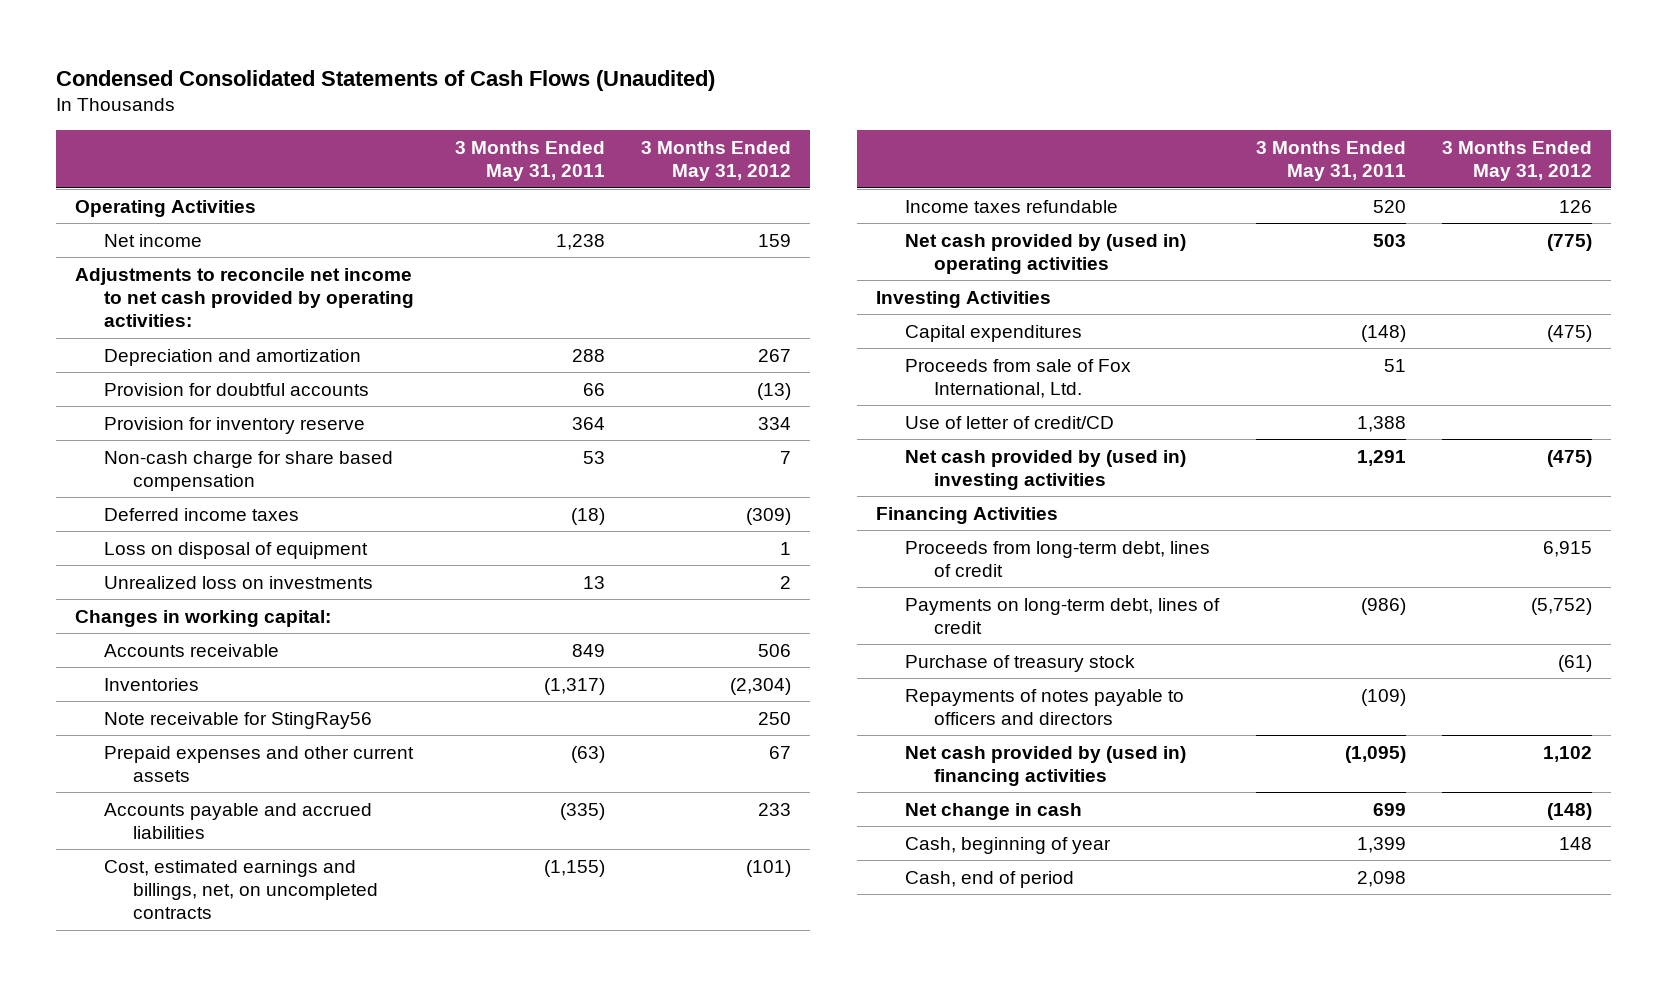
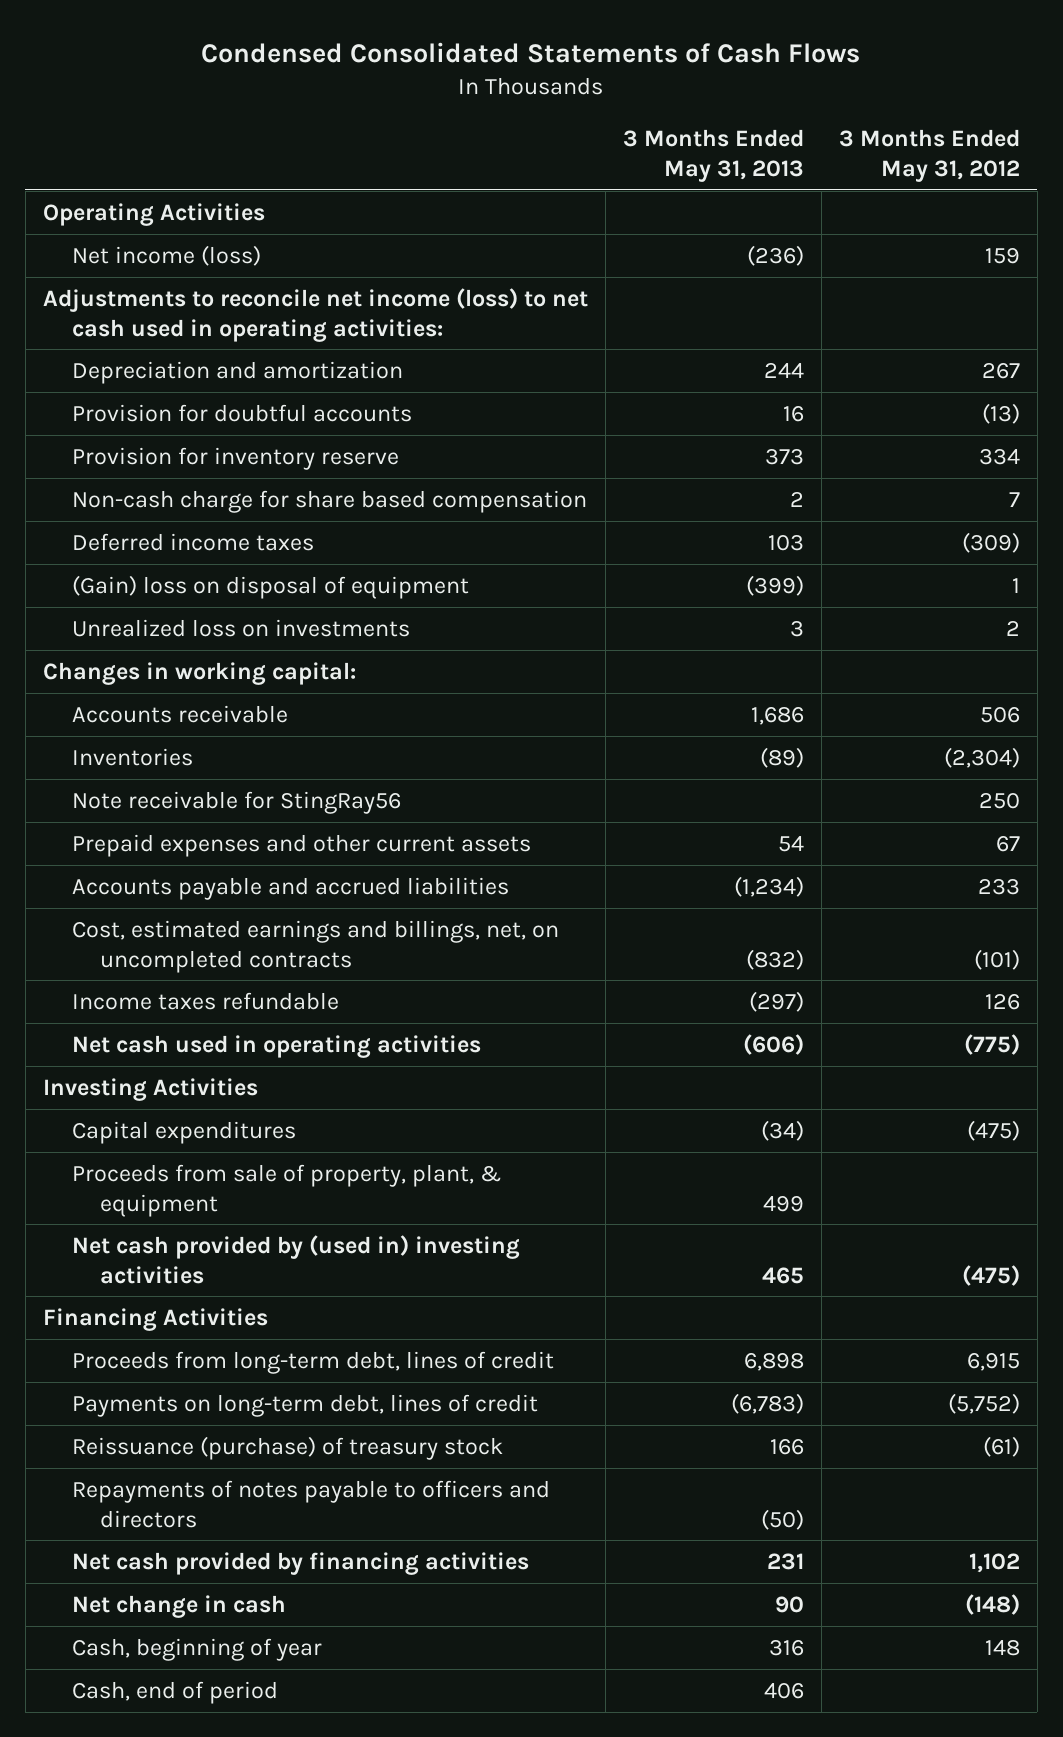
[56,69,716,91] Condensed Consolidated Statements of Cash Flows (Unaudited) -> [201,41,861,63] Condensed Consolidated Statements of Cash Flows
[454,141,605,182] 3 Months Ended May 31, 2011 -> none
none -> [622,129,804,182] 3 Months Ended May 31, 2013
[104,233,203,247] Net income -> [71,244,261,266] Net income (loss)
[74,267,415,328] Adjustments to reconcile net income to net cash provided by operating activities: -> [42,287,588,342] Adjustments to reconcile net income (loss) to net cash used in operating activities:
[104,541,369,559] Loss on disposal of equipment -> [71,574,469,599] (Gain) loss on disposal of equipment
[904,233,1186,274] Net cash provided by (used in) operating activities -> [71,1034,481,1058] Net cash used in operating activities
[904,358,1131,398] Proceeds from sale of Fox International, Ltd. -> none
[904,415,1114,429] Use of letter of credit/CD -> none
none -> [71,1163,501,1217] Proceeds from sale of property, plant, & equipment
[904,654,1135,672] Purchase of treasury stock -> [71,1435,503,1460] Reissuance (purchase) of treasury stock
[904,745,1186,786] Net cash provided by (used in) financing activities -> [71,1551,529,1575] Net cash provided by financing activities

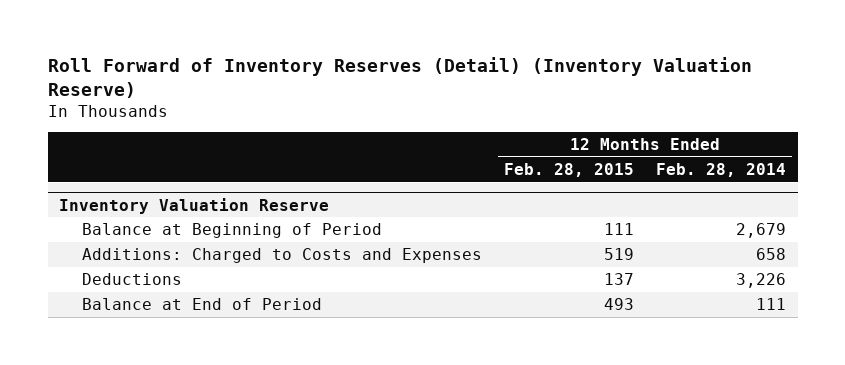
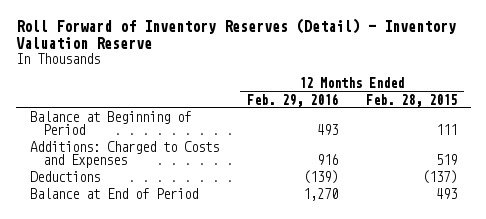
[47,56,752,98] Roll Forward of Inventory Reserves (Detail) (Inventory Valuation Reserve) -> [15,18,456,50] Roll Forward of Inventory Reserves (Detail) - Inventory Valuation Reserve
[656,162,787,177] Feb. 28, 2014 -> none
none -> [246,92,338,107] Feb. 29, 2016
[59,197,330,214] Inventory Valuation Reserve -> none
[603,272,634,285] 137 -> [421,170,457,185] (137)

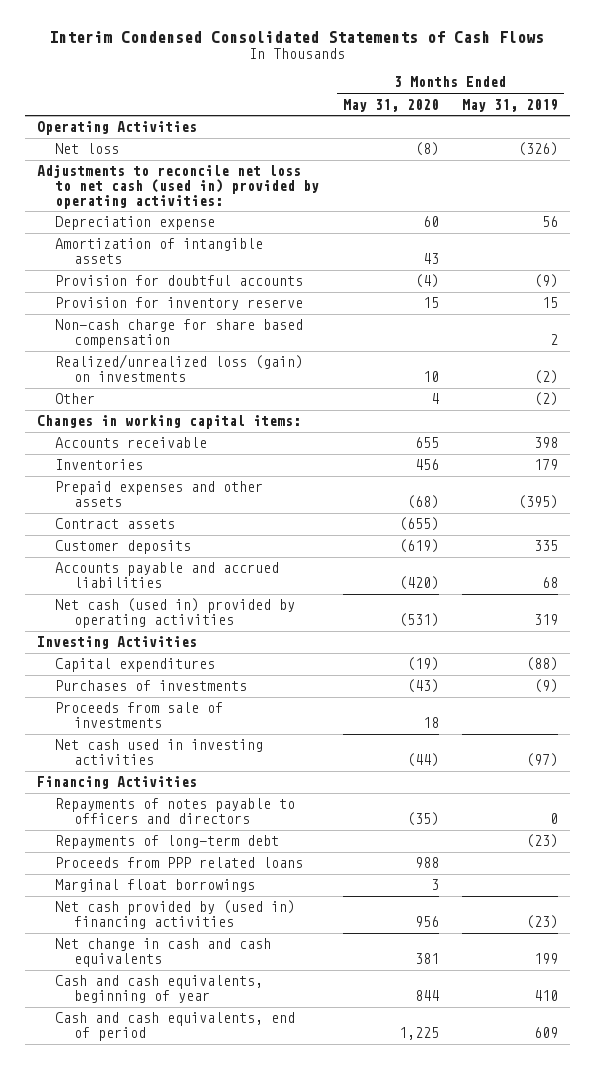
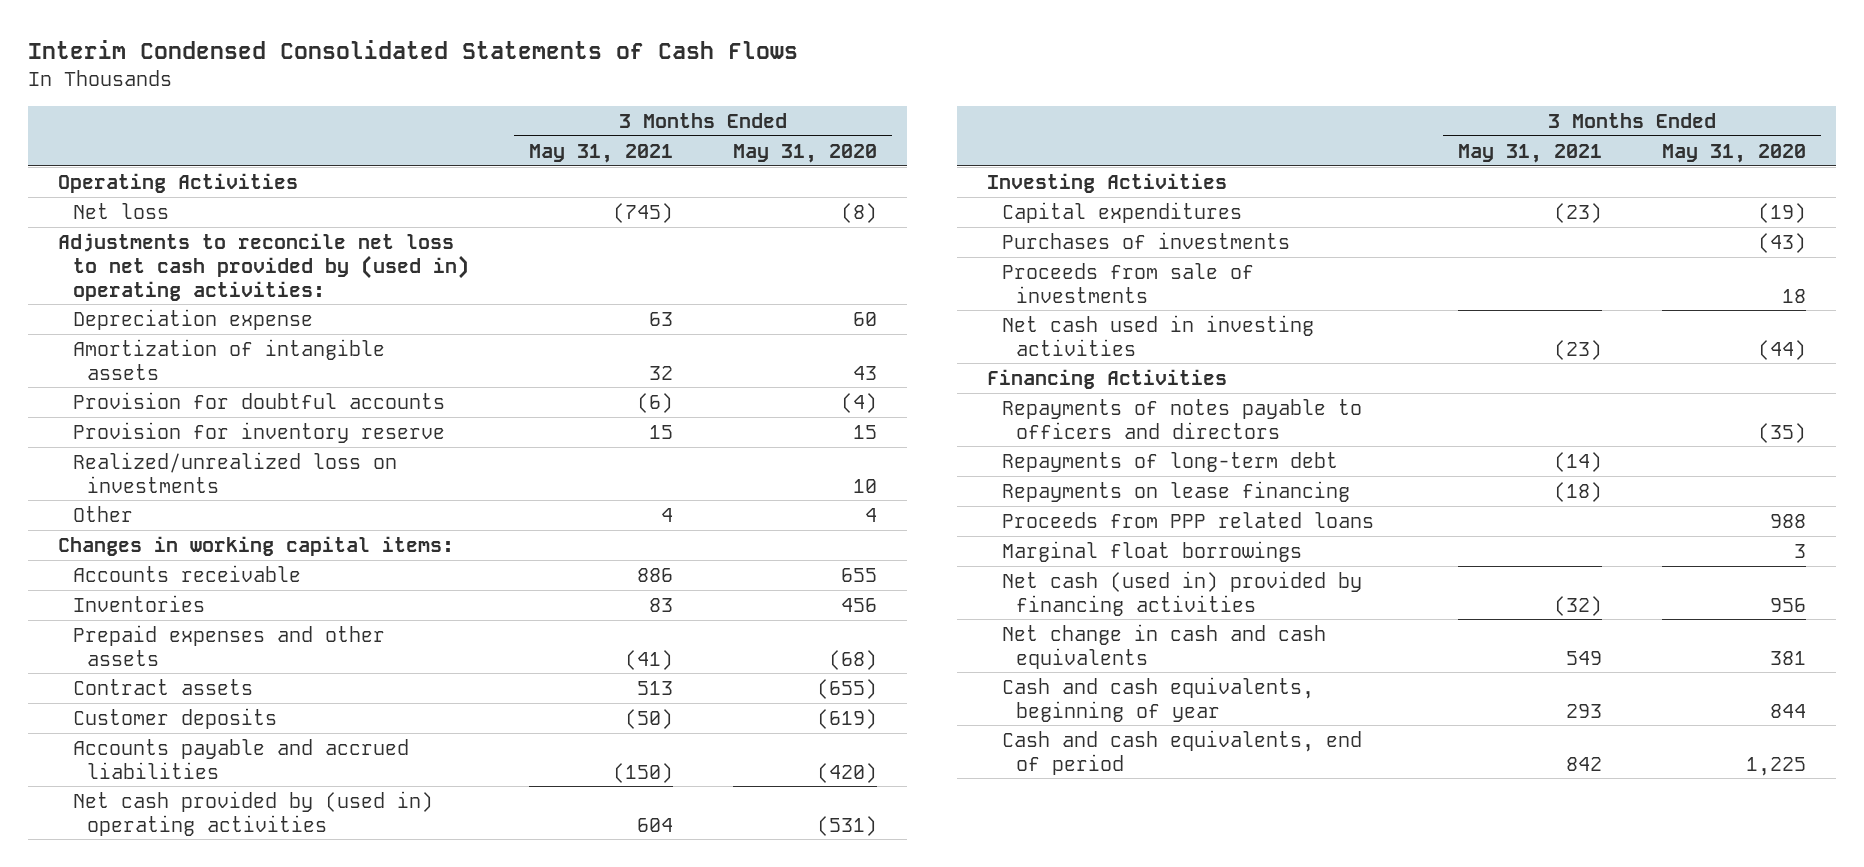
[462,98,559,112] May 31, 2019 -> none
none -> [528,143,673,163] May 31, 2021
[36,165,320,209] Adjustments to reconcile net loss to net cash (used in) provided by operating activities: -> [58,232,469,301] Adjustments to reconcile net loss to net cash provided by (used in) operating activities:
[55,319,304,348] Non-cash charge for share based compensation -> none
[55,354,304,382] Realized/unrealized loss (gain) on investments -> [72,451,397,493] Realized/unrealized loss on investments
[55,598,296,628] Net cash (used in) provided by operating activities -> [72,790,433,836] Net cash provided by (used in) operating activities
none -> [1001,480,1350,502] Repayments on lease financing
[55,900,296,929] Net cash provided by (used in) financing activities -> [1001,570,1362,616] Net cash (used in) provided by financing activities

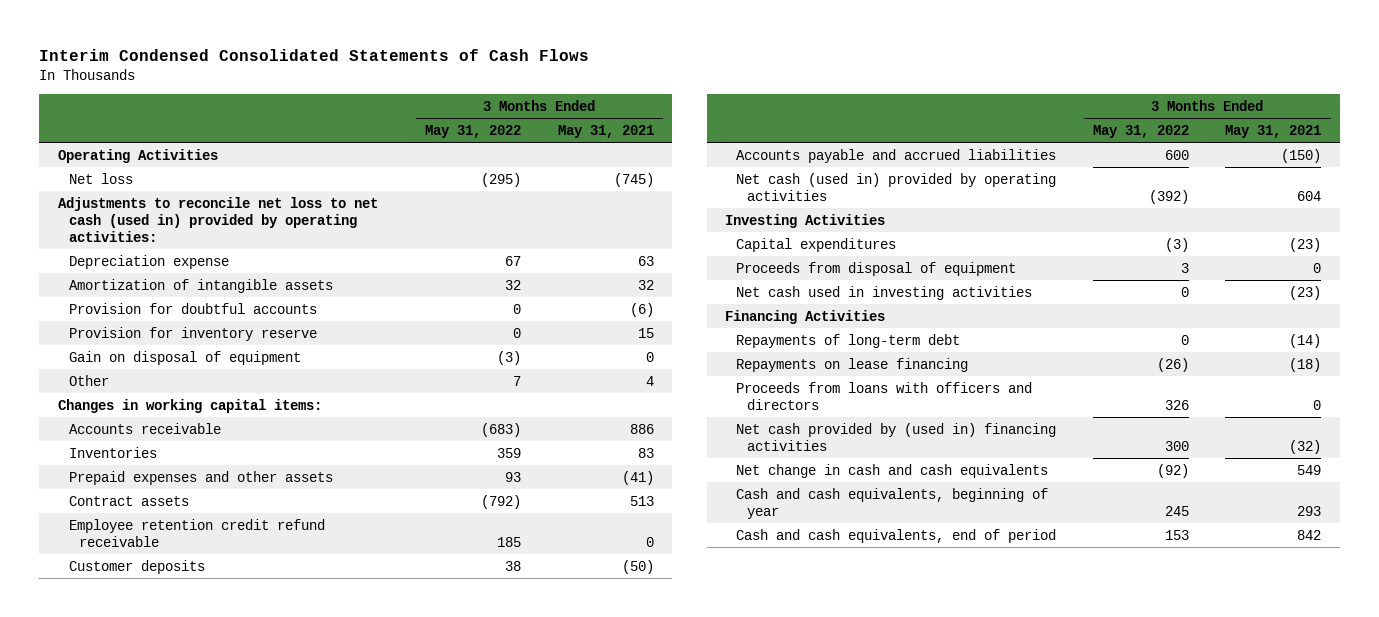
[732,143,877,163] May 31, 2020 -> none
none -> [425,124,522,138] May 31, 2022
[58,232,469,301] Adjustments to reconcile net loss to net cash provided by (used in) operating activities: -> [57,196,378,242] Adjustments to reconcile net loss to net cash (used in) provided by operating activities:
[72,451,397,493] Realized/unrealized loss on investments -> none
none -> [68,350,301,365] Gain on disposal of equipment
none -> [68,518,325,547] Employee retention credit refund receivable
[72,790,433,836] Net cash provided by (used in) operating activities -> [736,172,1057,201] Net cash (used in) provided by operating activities
[1001,231,1290,249] Purchases of investments -> none
[1001,262,1254,303] Proceeds from sale of investments -> none
none -> [736,261,1017,276] Proceeds from disposal of equipment
[1001,398,1362,439] Repayments of notes payable to officers and directors -> none
[1001,511,1374,528] Proceeds from PPP related loans -> none
[1001,540,1302,562] Marginal float borrowings -> none
none -> [736,381,1033,410] Proceeds from loans with officers and directors
[1001,570,1362,616] Net cash (used in) provided by financing activities -> [736,422,1057,451] Net cash provided by (used in) financing activities

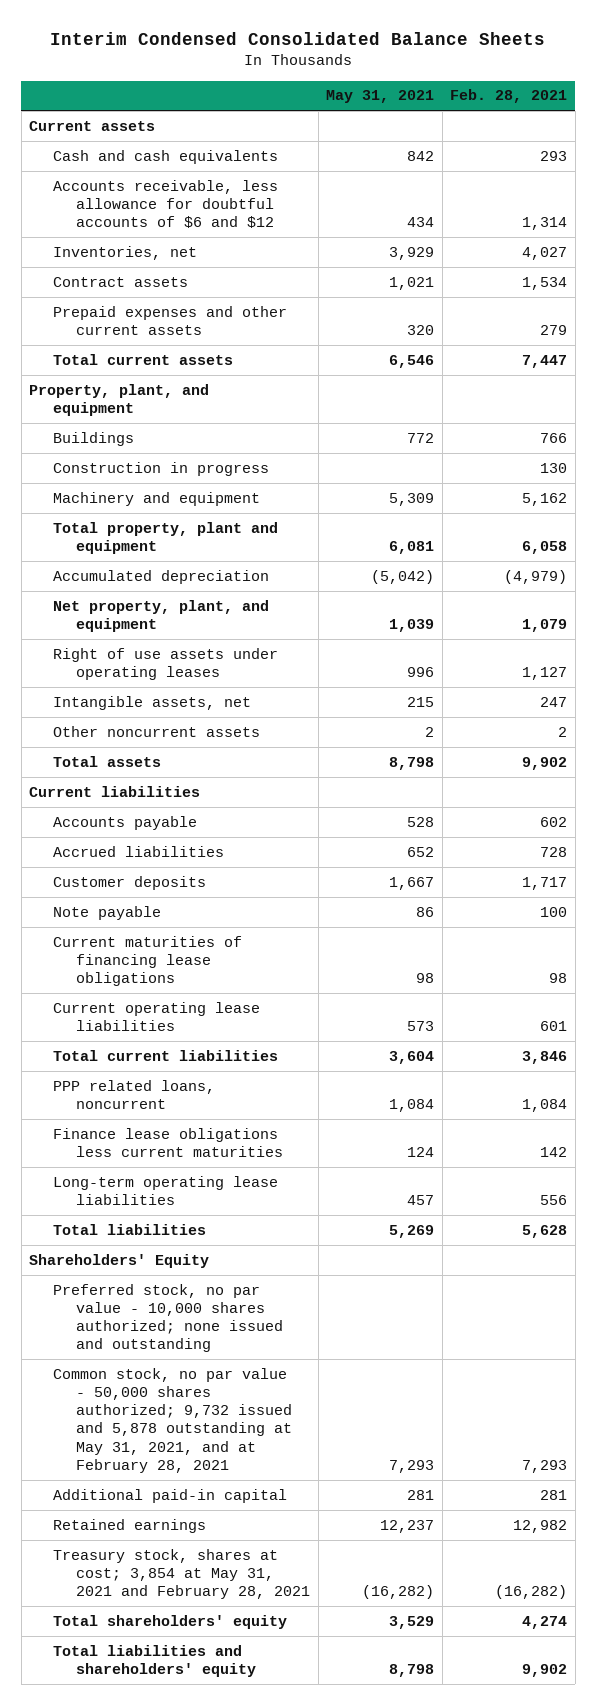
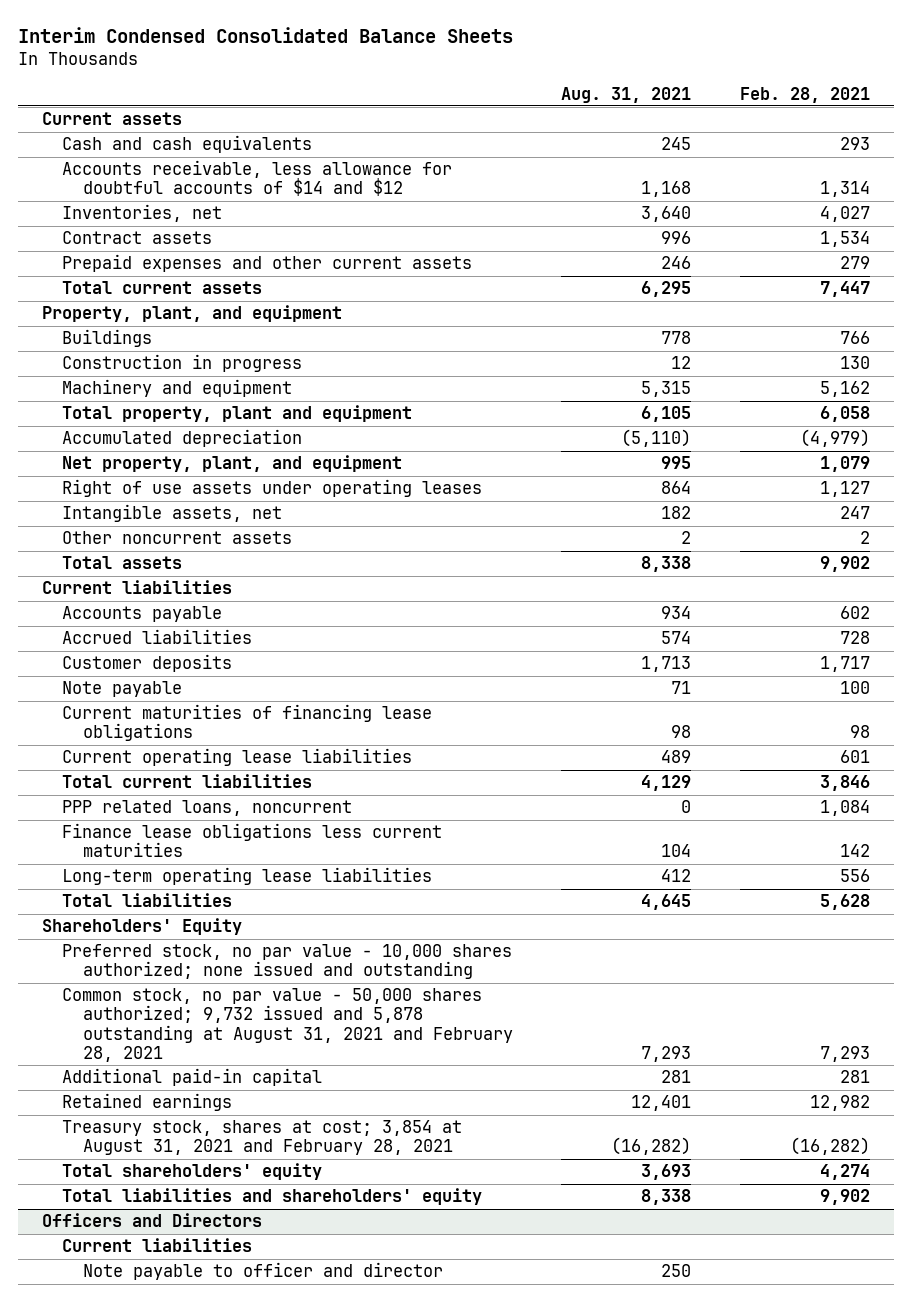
[326,90,435,104] May 31, 2021 -> none
none -> [561,86,692,103] Aug. 31, 2021
[52,179,278,229] Accounts receivable, less allowance for doubtful accounts of $6 and $12 -> [62,160,453,197] Accounts receivable, less allowance for doubtful accounts of $14 and $12
[52,1367,293,1473] Common stock, no par value - 50,000 shares authorized; 9,732 issued and 5,878 outstanding at May 31, 2021, and at February 28, 2021 -> [62,988,514,1062] Common stock, no par value - 50,000 shares authorized; 9,732 issued and 5,878 outstanding at August 31, 2021 and February 28, 2021
[52,1548,311,1600] Treasury stock, shares at cost; 3,854 at May 31, 2021 and February 28, 2021 -> [62,1120,463,1156] Treasury stock, shares at cost; 3,854 at August 31, 2021 and February 28, 2021
none -> [41,1213,262,1228] Officers and Directors
none -> [62,1238,253,1253] Current liabilities
none -> [83,1262,444,1281] Note payable to officer and director

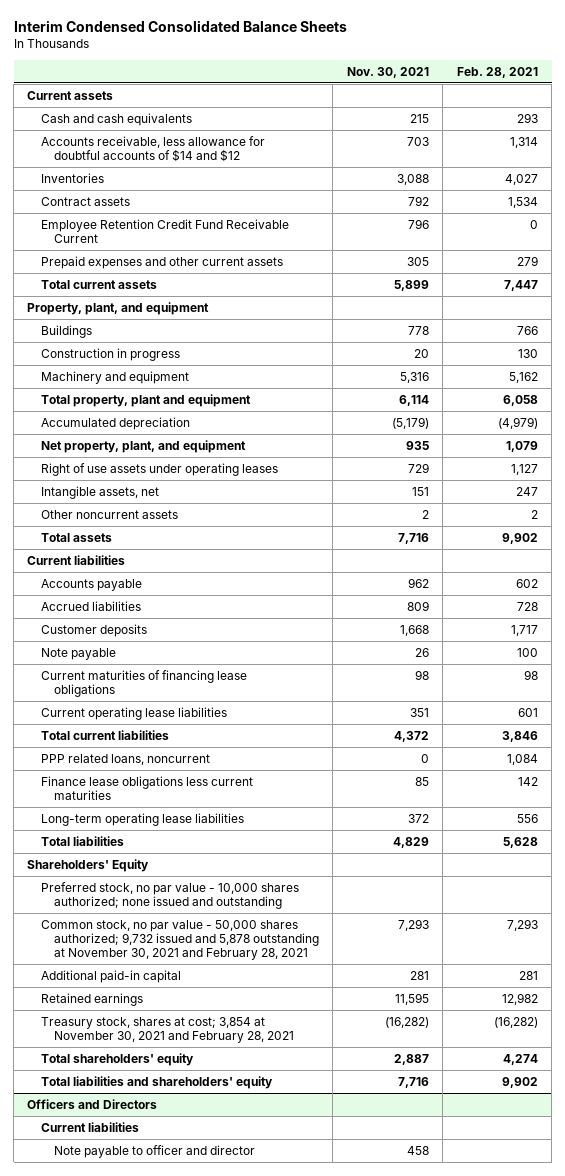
[561,86,692,103] Aug. 31, 2021 -> none
none -> [346,67,429,79] Nov. 30, 2021
[62,204,223,223] Inventories, net -> [40,172,104,183] Inventories
none -> [40,218,289,244] Employee Retention Credit Fund Receivable Current
[62,988,514,1062] Common stock, no par value - 50,000 shares authorized; 9,732 issued and 5,878 outstanding at August 31, 2021 and February 28, 2021 -> [40,919,319,961] Common stock, no par value - 50,000 shares authorized; 9,732 issued and 5,878 outstanding at November 30, 2021 and February 28, 2021
[62,1120,463,1156] Treasury stock, shares at cost; 3,854 at August 31, 2021 and February 28, 2021 -> [40,1016,294,1044] Treasury stock, shares at cost; 3,854 at November 30, 2021 and February 28, 2021

